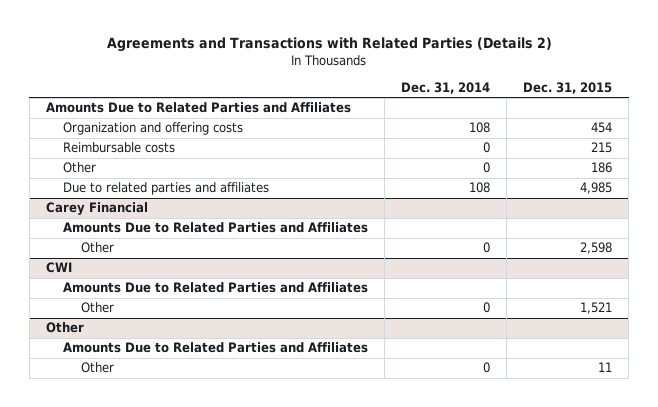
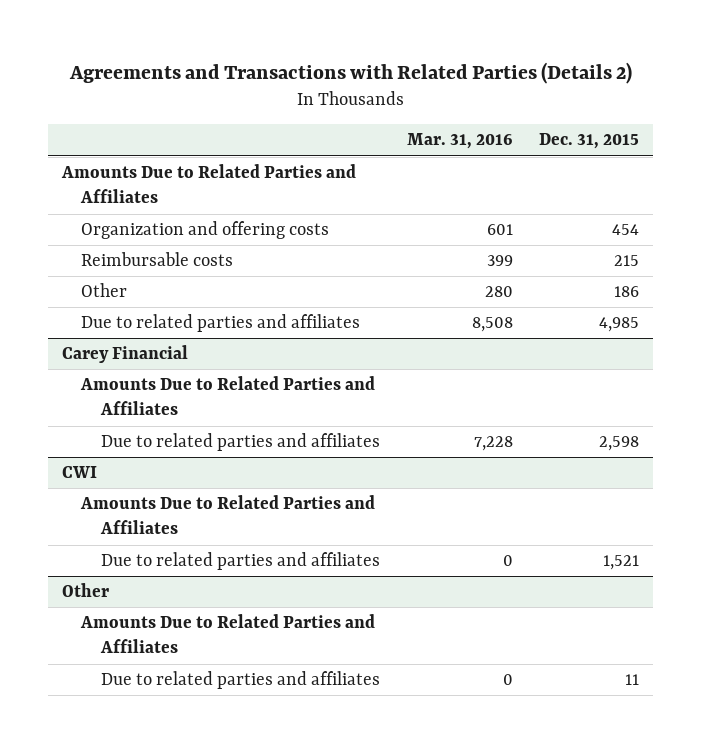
[401,81,491,94] Dec. 31, 2014 -> none
none -> [406,133,513,150] Mar. 31, 2016
[80,242,114,254] Other -> [101,433,381,452] Due to related parties and affiliates
[80,302,114,314] Other -> [101,552,381,571] Due to related parties and affiliates
[80,362,114,374] Other -> none
none -> [101,671,381,690] Due to related parties and affiliates

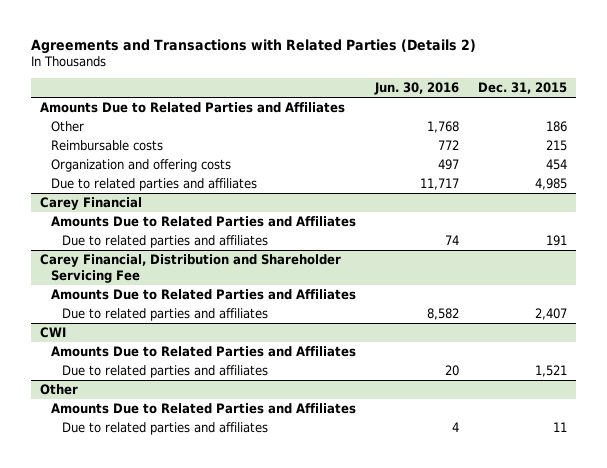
[406,133,513,150] Mar. 31, 2016 -> none
none -> [373,82,459,96] Jun. 30, 2016
[81,252,234,267] Reimbursable costs -> [50,139,163,151] Reimbursable costs
[81,221,330,240] Organization and offering costs -> [50,158,231,172] Organization and offering costs
[599,436,640,452] 2,598 -> [545,234,567,246] 191
none -> [40,253,342,283] Carey Financial, Distribution and Shareholder Servicing Fee
none -> [50,288,356,300] Amounts Due to Related Parties and Affiliates
none -> [61,307,268,321] Due to related parties and affiliates

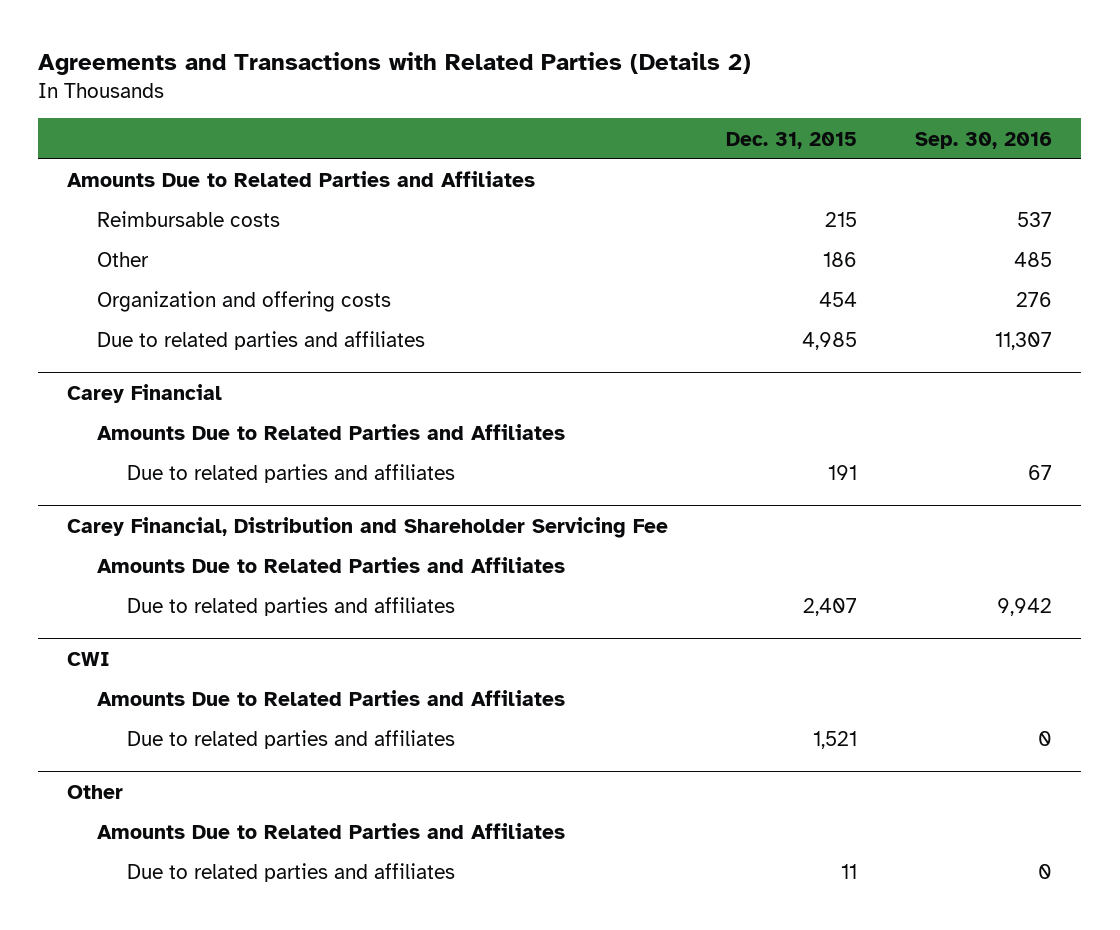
[373,82,459,96] Jun. 30, 2016 -> none
none -> [915,131,1053,149] Sep. 30, 2016
[50,120,84,132] Other -> [96,252,149,268] Other

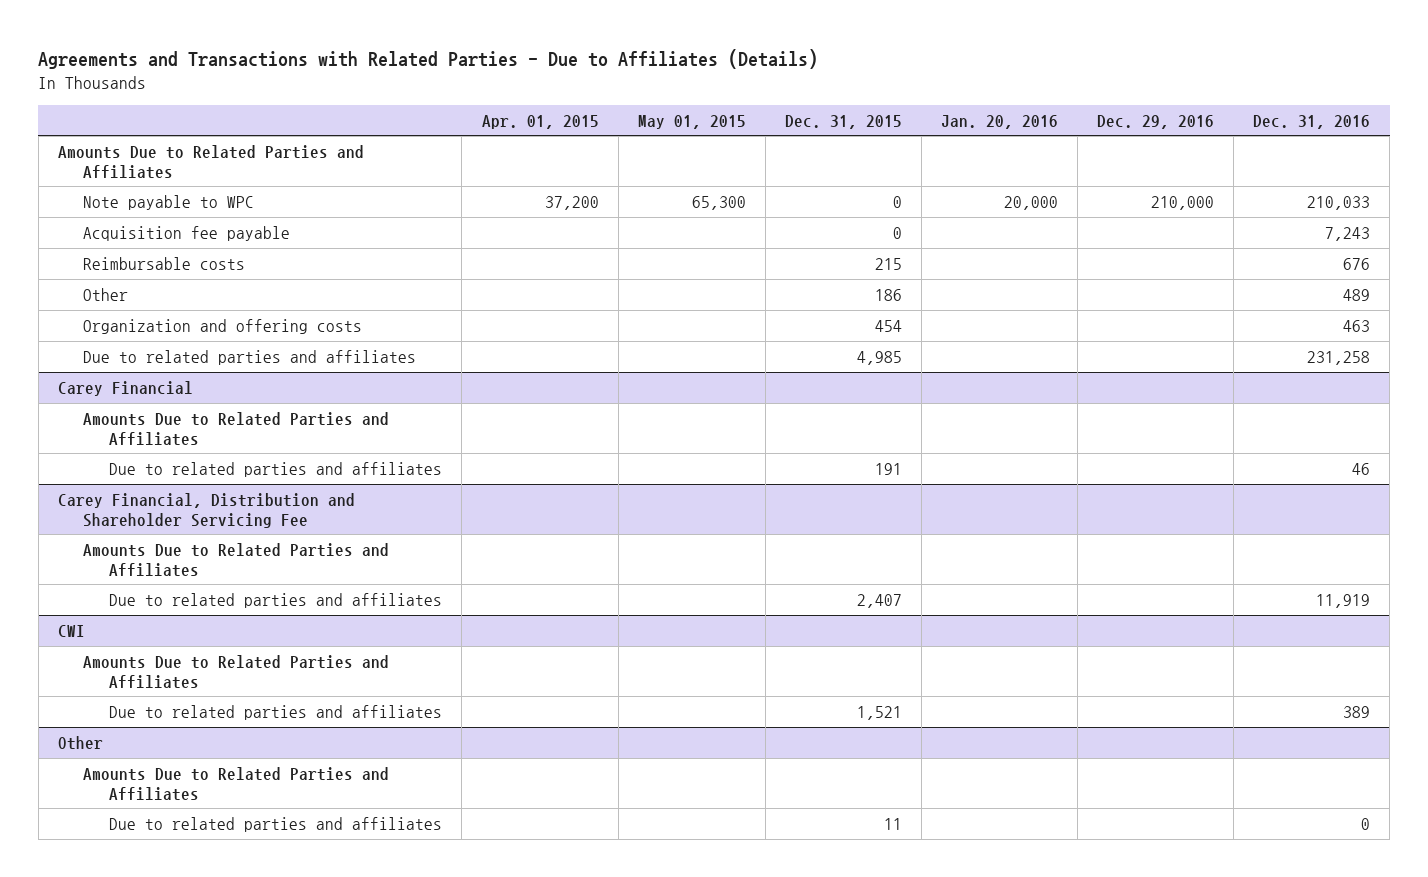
[38,52,752,76] Agreements and Transactions with Related Parties (Details 2) -> [38,48,819,69] Agreements and Transactions with Related Parties - Due to Affiliates (Details)
[915,131,1053,149] Sep. 30, 2016 -> none
none -> [481,114,599,129] Apr. 01, 2015
none -> [637,114,746,129] May 01, 2015
none -> [941,114,1059,129] Jan. 20, 2016
none -> [1097,114,1215,129] Dec. 29, 2016
none -> [1253,114,1371,129] Dec. 31, 2016
none -> [83,194,255,210] Note payable to WPC
none -> [83,225,291,241] Acquisition fee payable

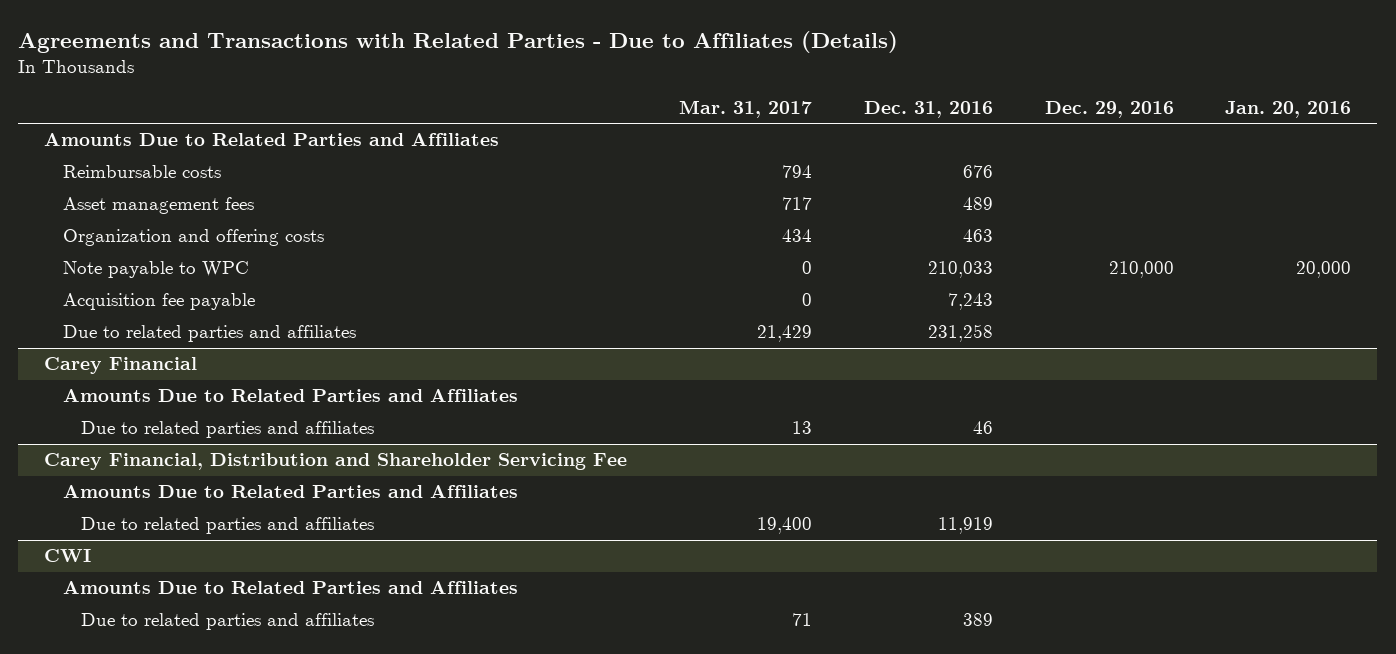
[481,114,599,129] Apr. 01, 2015 -> none
[637,114,746,129] May 01, 2015 -> none
[784,114,902,129] Dec. 31, 2015 -> none
none -> [679,100,813,119] Mar. 31, 2017
[83,287,129,301] Other -> [62,197,254,215] Asset management fees
[83,194,255,210] Note payable to WPC -> [62,261,249,279] Note payable to WPC
[83,225,291,241] Acquisition fee payable -> [62,293,255,311] Acquisition fee payable
[57,735,103,750] Other -> none
[83,766,390,801] Amounts Due to Related Parties and Affiliates -> none
[109,816,443,832] Due to related parties and affiliates -> none

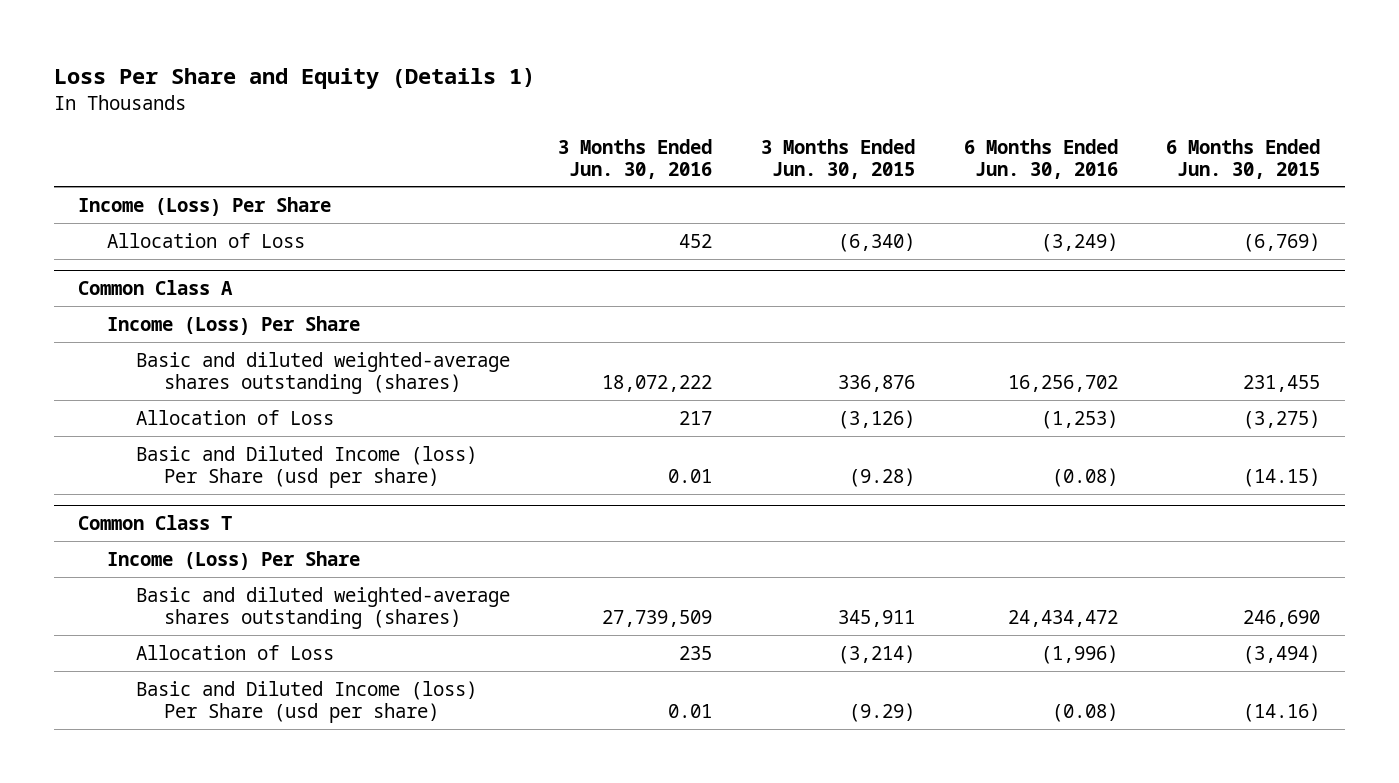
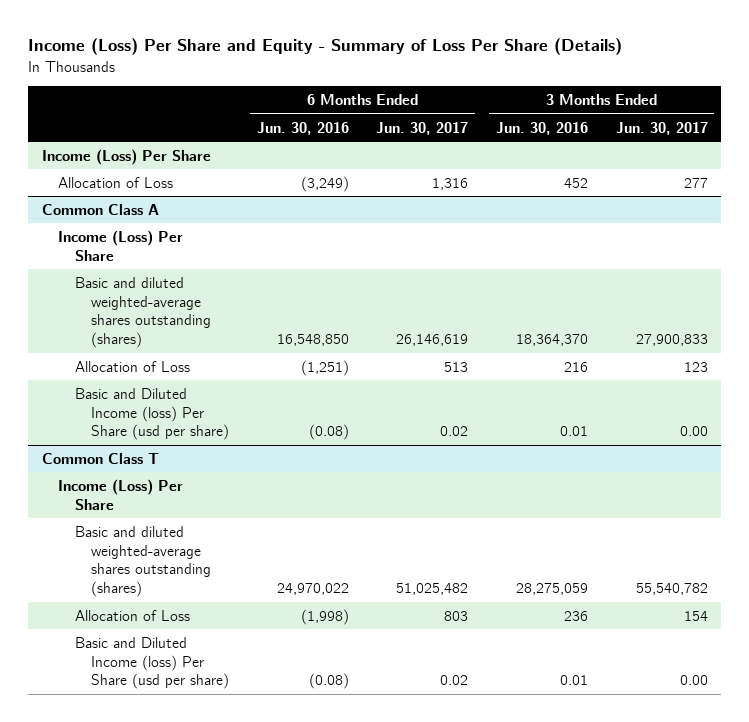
[54,67,536,89] Loss Per Share and Equity (Details 1) -> [28,38,623,56] Income (Loss) Per Share and Equity - Summary of Loss Per Share (Details)
[761,138,916,179] 3 Months Ended Jun. 30, 2015 -> none
[1166,138,1321,179] 6 Months Ended Jun. 30, 2015 -> none
none -> [376,121,469,135] Jun. 30, 2017
none -> [615,121,708,135] Jun. 30, 2017
[602,374,713,392] 18,072,222 -> [516,333,589,346] 18,364,370
[1007,374,1118,392] 16,256,702 -> [276,333,349,346] 16,548,850
[679,410,713,425] 217 -> [564,361,589,372] 216
[1040,409,1118,429] (1,253) -> [300,359,349,376] (1,251)
[602,609,713,627] 27,739,509 -> [516,582,589,595] 28,275,059
[1007,609,1118,627] 24,434,472 -> [276,582,349,595] 24,970,022
[679,645,713,660] 235 -> [564,610,589,621] 236
[1040,644,1118,664] (1,996) -> [300,608,349,625] (1,998)

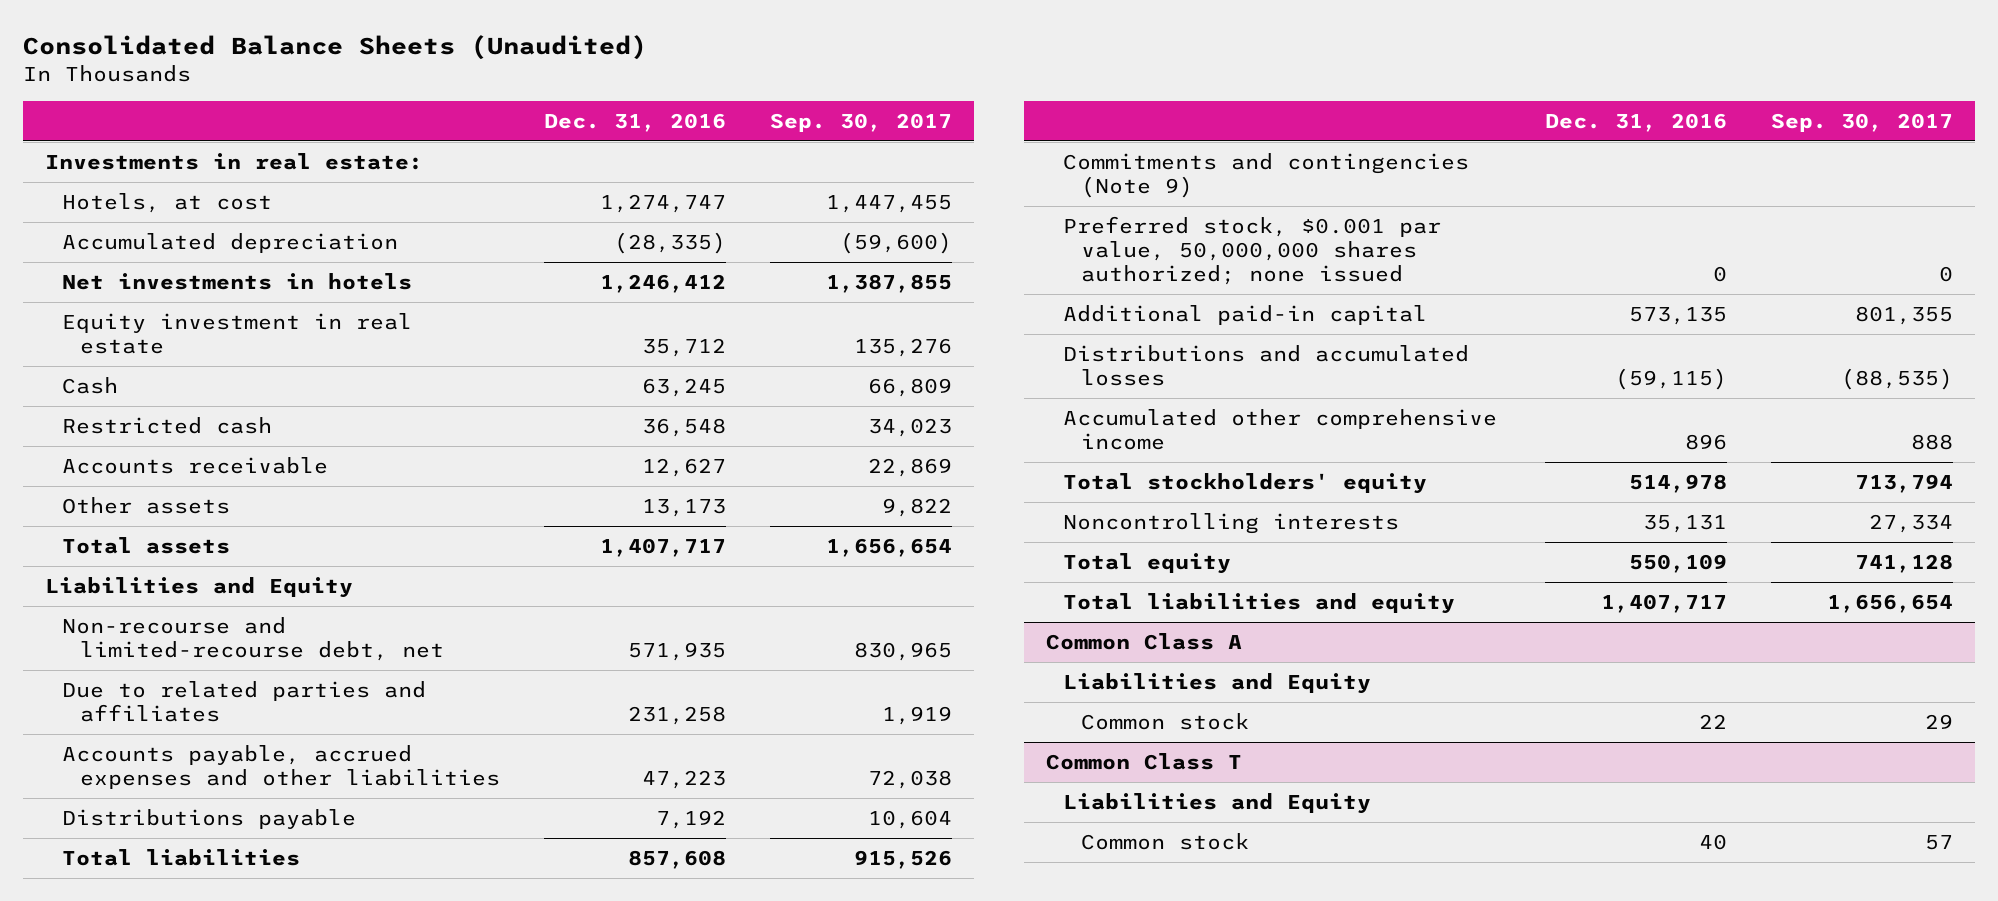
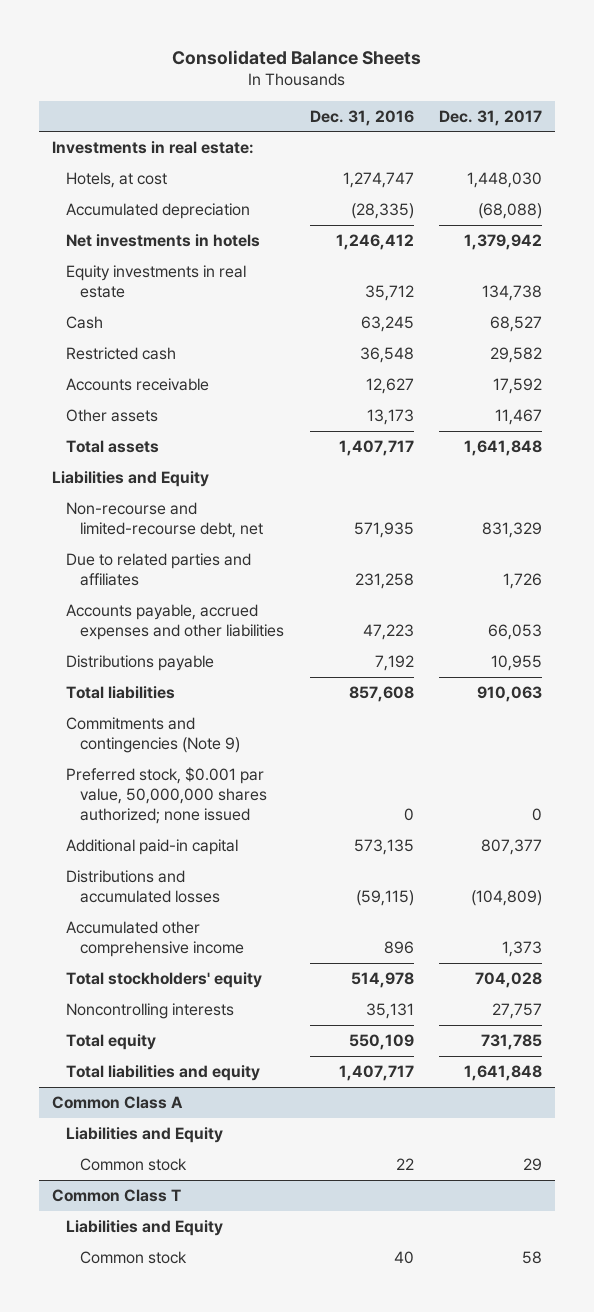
[23,35,648,61] Consolidated Balance Sheets (Unaudited) -> [172,49,422,65] Consolidated Balance Sheets
[770,112,953,132] Sep. 30, 2017 -> none
none -> [439,109,543,126] Dec. 31, 2017
[62,312,413,354] Equity investment in real estate -> [65,264,246,299] Equity investments in real estate

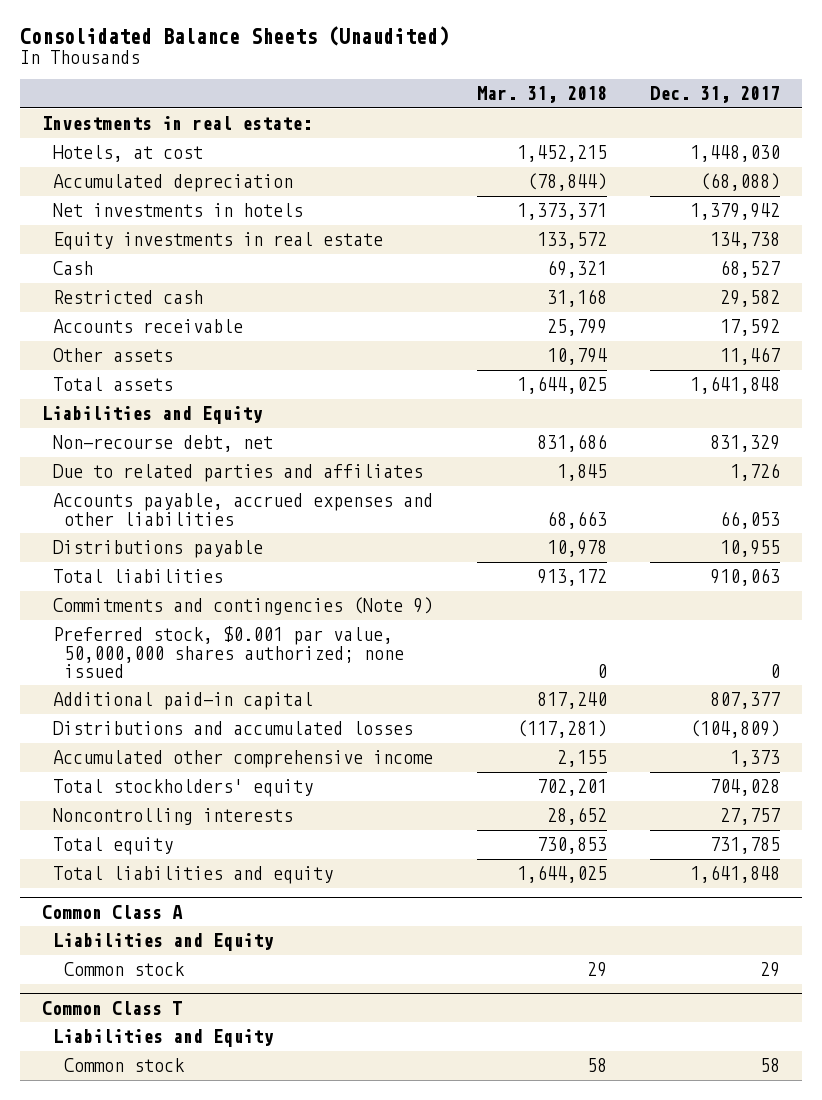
[172,49,422,65] Consolidated Balance Sheets -> [20,25,450,46] Consolidated Balance Sheets (Unaudited)
[309,109,414,126] Dec. 31, 2016 -> none
none -> [476,86,607,104] Mar. 31, 2018
[65,501,263,539] Non-recourse and limited-recourse debt, net -> [52,435,273,453] Non-recourse debt, net

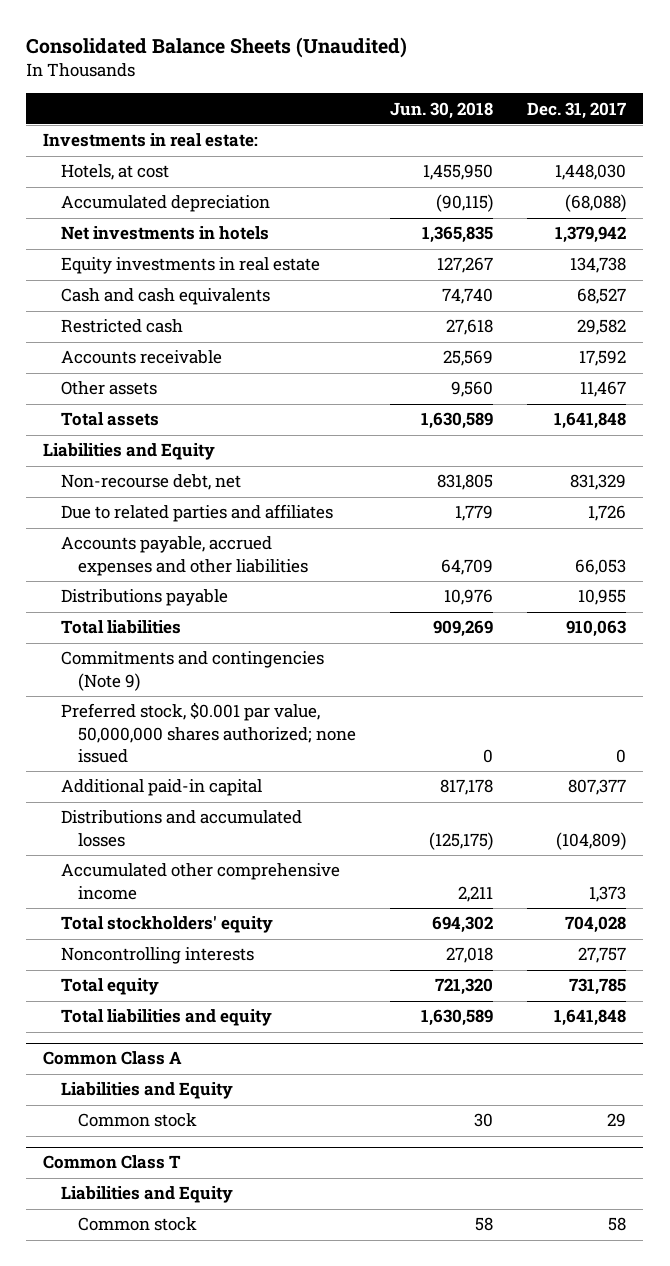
[476,86,607,104] Mar. 31, 2018 -> none
none -> [390,101,494,119] Jun. 30, 2018
[52,261,93,276] Cash -> [60,288,270,306] Cash and cash equivalents

